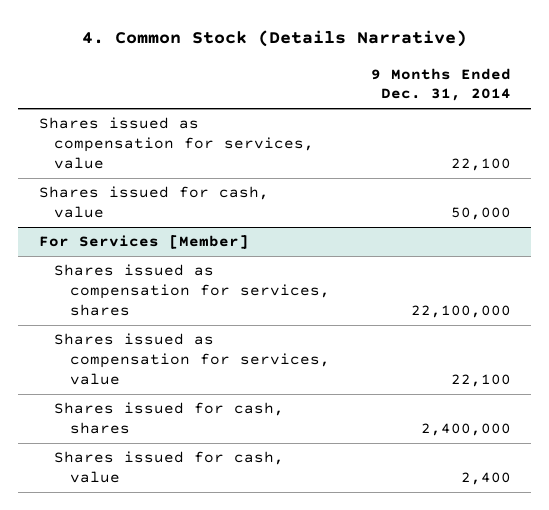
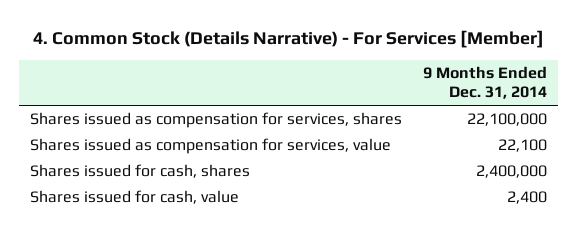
[81,30,467,48] 4. Common Stock (Details Narrative) -> [32,30,544,49] 4. Common Stock (Details Narrative) - For Services [Member]
[38,117,315,169] Shares issued as compensation for services, value -> none
[38,186,269,219] Shares issued for cash, value -> none
[38,235,249,250] For Services [Member] -> none

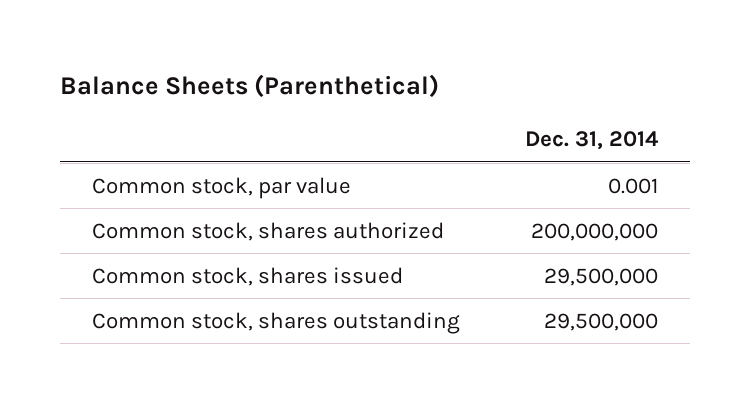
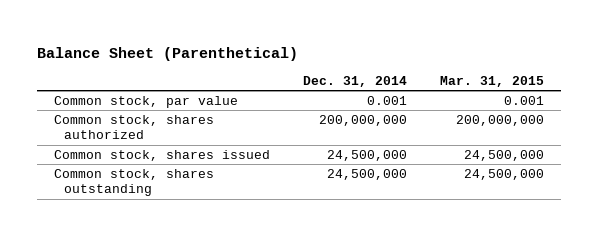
[59,74,439,99] Balance Sheets (Parenthetical) -> [37,46,299,61] Balance Sheet (Parenthetical)
none -> [440,76,545,88] Mar. 31, 2015
[543,267,658,286] 29,500,000 -> [327,150,408,162] 24,500,000
[543,312,658,331] 29,500,000 -> [327,169,408,181] 24,500,000

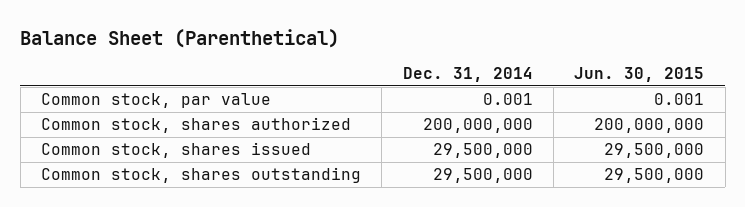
[440,76,545,88] Mar. 31, 2015 -> none
none -> [574,67,705,83] Jun. 30, 2015
[327,150,408,162] 24,500,000 -> [432,143,533,159] 29,500,000
[327,169,408,181] 24,500,000 -> [432,168,533,184] 29,500,000

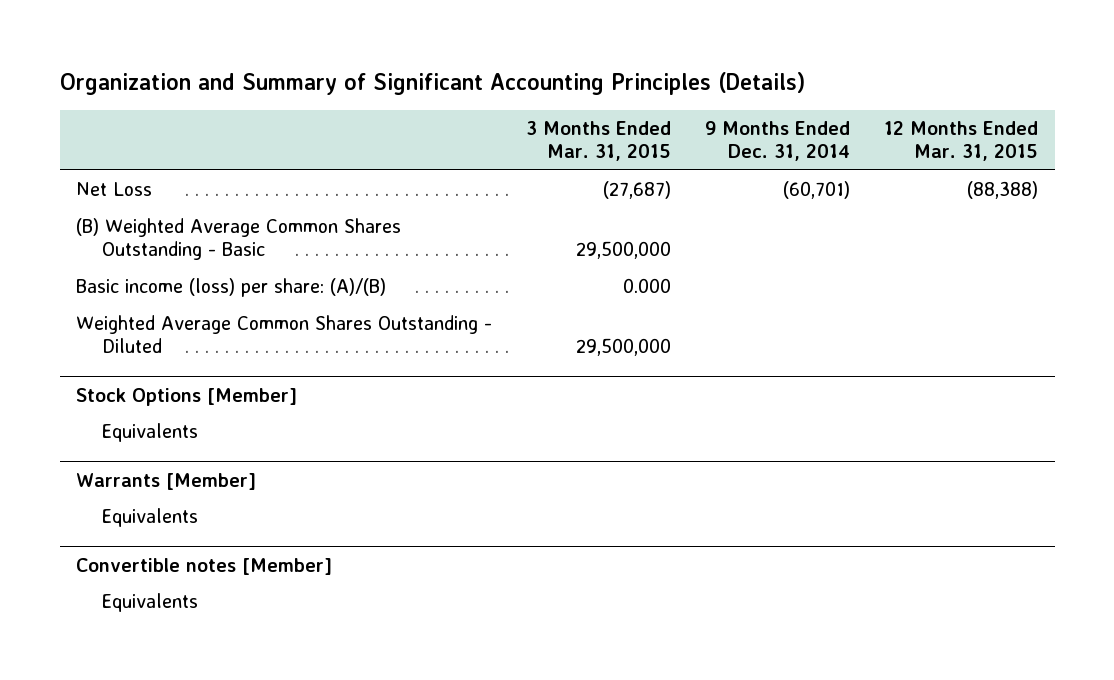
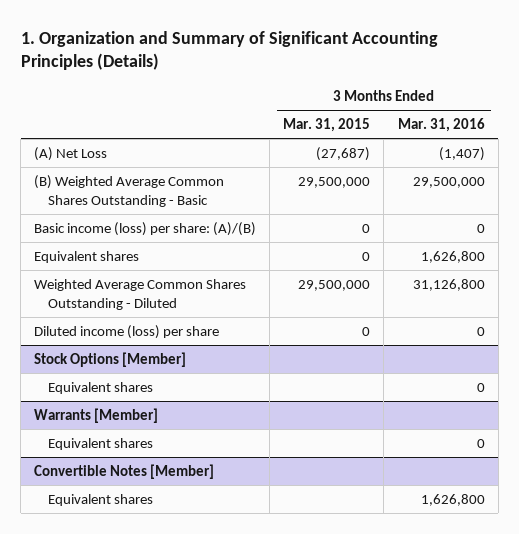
[59,72,805,96] Organization and Summary of Significant Accounting Principles (Details) -> [20,31,438,71] 1. Organization and Summary of Significant Accounting Principles (Details)
[705,121,851,162] 9 Months Ended Dec. 31, 2014 -> none
[883,121,1038,162] 12 Months Ended Mar. 31, 2015 -> none
none -> [397,118,485,133] Mar. 31, 2016
[76,181,153,196] Net Loss -> [34,146,108,161] (A) Net Loss
[623,277,672,293] 0.000 -> [362,223,371,233] 0
none -> [34,250,140,263] Equivalent shares
none -> [34,324,220,339] Diluted income (loss) per share
[101,422,198,442] Equivalents -> [48,381,154,394] Equivalent shares
[101,507,198,527] Equivalents -> [48,437,154,450] Equivalent shares
[76,557,333,575] Convertible notes [Member] -> [34,463,215,479] Convertible Notes [Member]
[101,592,198,612] Equivalents -> [48,493,154,506] Equivalent shares

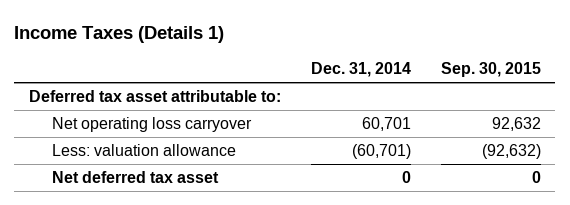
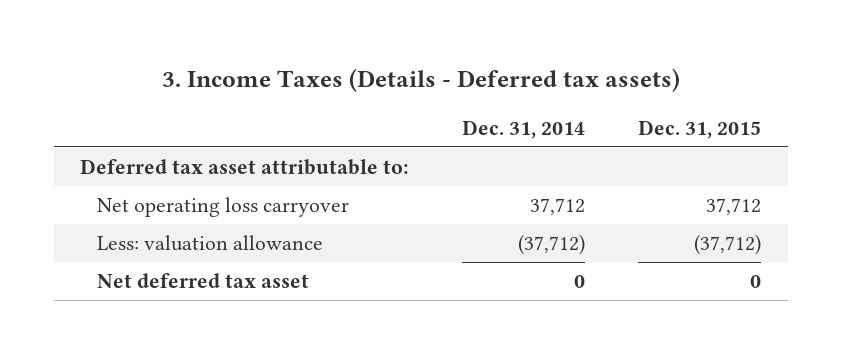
[14,26,225,44] Income Taxes (Details 1) -> [161,68,680,93] 3. Income Taxes (Details - Deferred tax assets)
[440,62,541,78] Sep. 30, 2015 -> none
none -> [638,119,762,139] Dec. 31, 2015
[361,116,411,131] 60,701 -> [530,197,586,215] 37,712
[351,143,411,159] (60,701) -> [518,233,586,255] (37,712)

